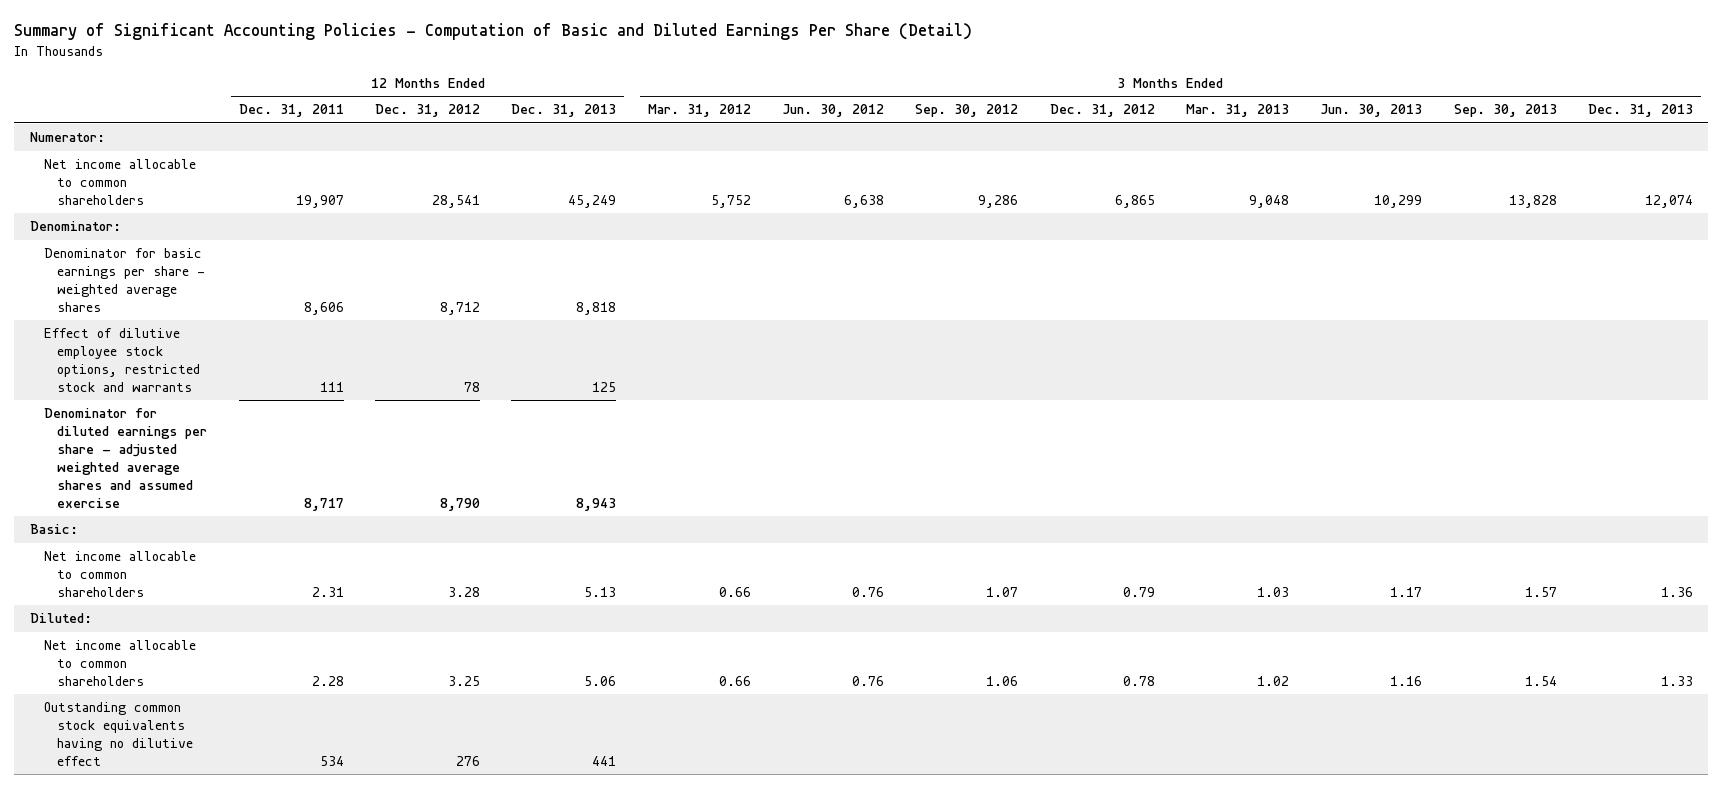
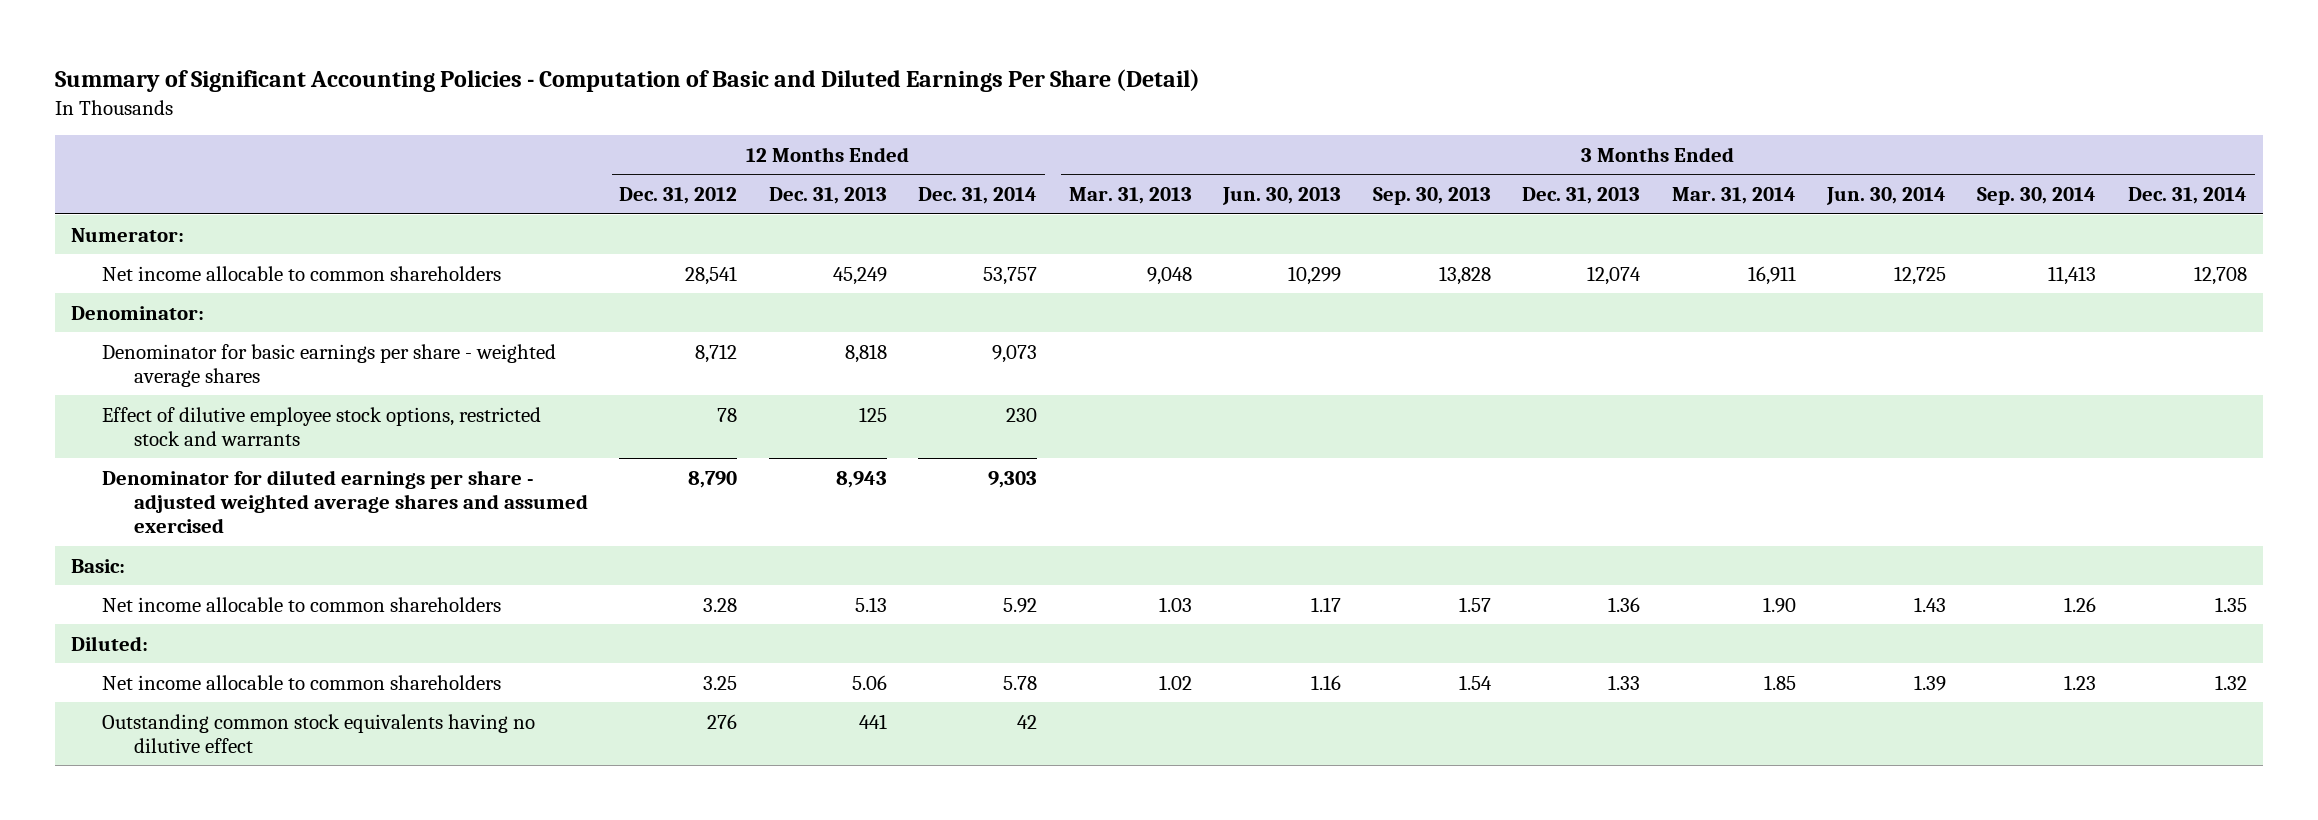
[238,104,344,118] Dec. 31, 2011 -> none
[647,104,751,118] Mar. 31, 2012 -> none
[781,104,884,118] Jun. 30, 2012 -> none
[915,104,1019,118] Sep. 30, 2012 -> none
[1049,104,1155,118] Dec. 31, 2012 -> none
none -> [918,187,1038,205] Dec. 31, 2014
none -> [1671,187,1796,205] Mar. 31, 2014
none -> [1825,187,1946,206] Jun. 30, 2014
none -> [1977,187,2097,206] Sep. 30, 2014
none -> [2127,187,2247,205] Dec. 31, 2014
[43,408,208,508] Denominator for diluted earnings per share - adjusted weighted average shares and assumed exercise -> [102,469,588,534] Denominator for diluted earnings per share - adjusted weighted average shares and assumed exercised

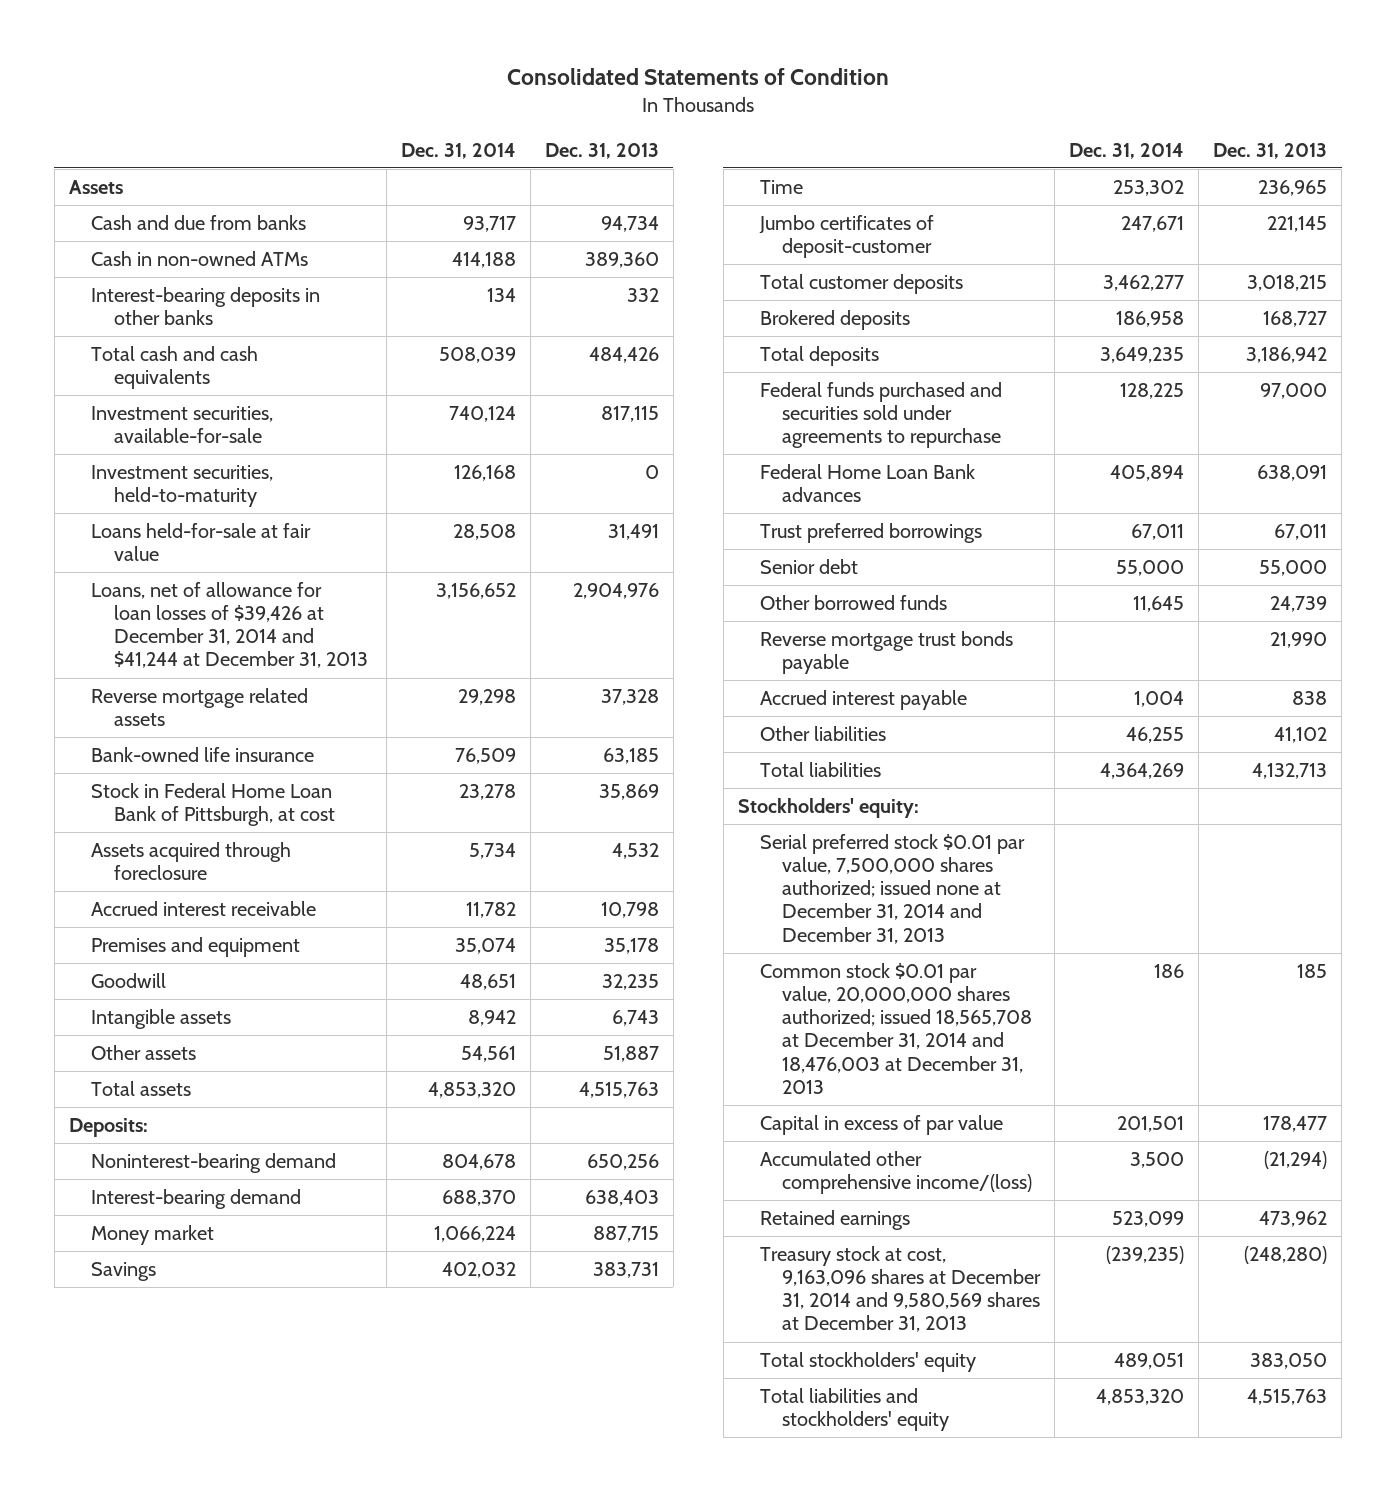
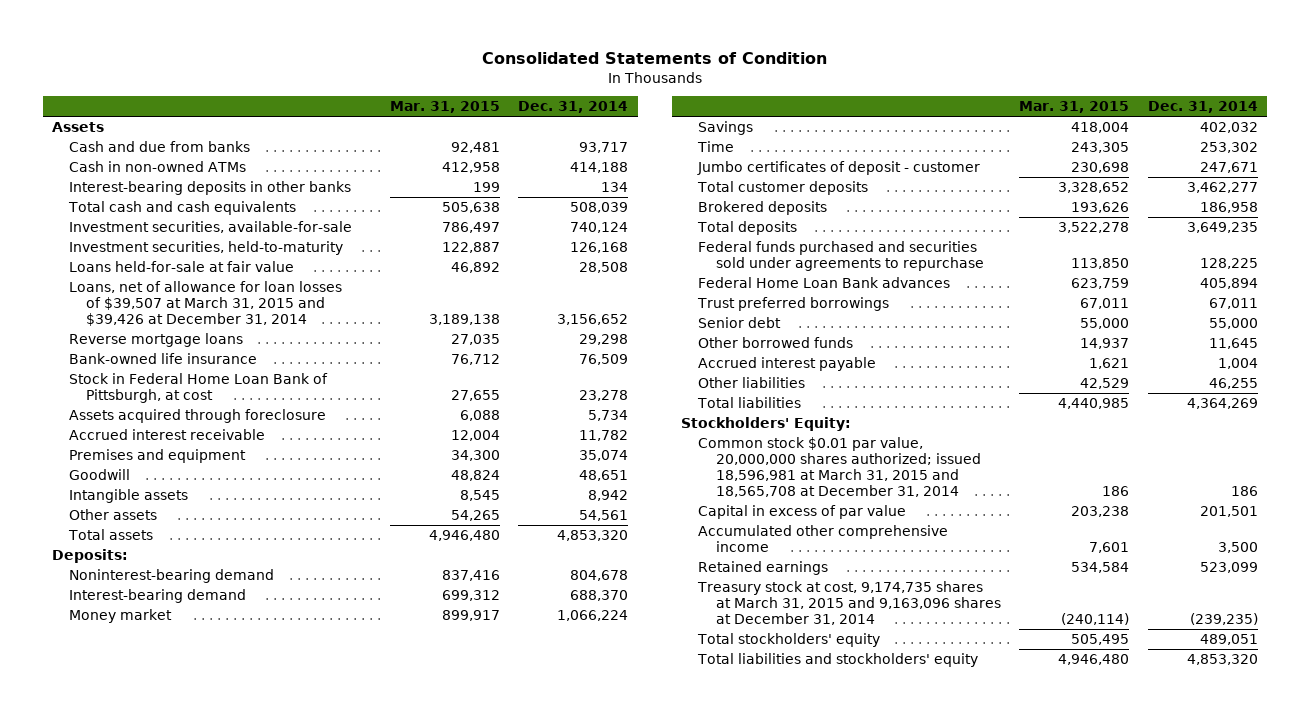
[544,142,659,159] Dec. 31, 2013 -> none
none -> [389,101,500,114] Mar. 31, 2015
[91,581,368,669] Loans, net of allowance for loan losses of $39,426 at December 31, 2014 and $41,244 at December 31, 2013 -> [69,281,343,326] Loans, net of allowance for loan losses of $39,507 at March 31, 2015 and $39,426 at December 31, 2014
[91,687,309,727] Reverse mortgage related assets -> [69,333,244,348] Reverse mortgage loans
[758,214,934,259] Jumbo certificates of deposit-customer -> [697,161,981,176] Jumbo certificates of deposit - customer
[759,630,1013,675] Reverse mortgage trust bonds payable -> none
[759,833,1025,944] Serial preferred stock $0.01 par value, 7,500,000 shares authorized; issued none at December 31, 2014 and December 31, 2013 -> none
[737,797,919,818] Stockholders' equity: -> [681,417,852,432] Stockholders' Equity:
[759,962,1033,1094] Common stock $0.01 par value, 20,000,000 shares authorized; issued 18,565,708 at December 31, 2014 and 18,476,003 at December 31, 2013 -> [698,437,981,497] Common stock $0.01 par value, 20,000,000 shares authorized; issued 18,596,981 at March 31, 2015 and 18,565,708 at December 31, 2014
[759,1150,1033,1195] Accumulated other comprehensive income/(loss) -> [698,525,949,553] Accumulated other comprehensive income
[759,1245,1042,1333] Treasury stock at cost, 9,163,096 shares at December 31, 2014 and 9,580,569 shares at December 31, 2013 -> [697,581,1001,625] Treasury stock at cost, 9,174,735 shares at March 31, 2015 and 9,163,096 shares at December 31, 2014

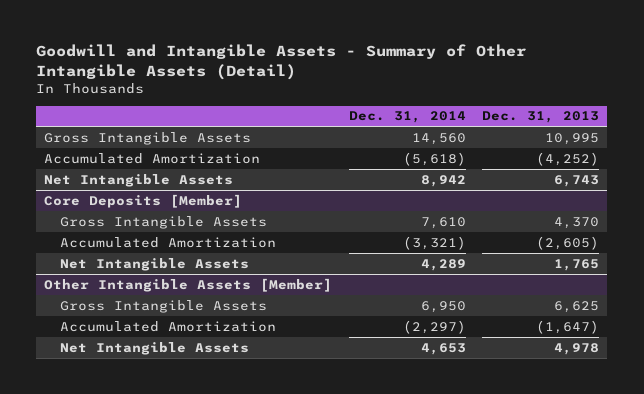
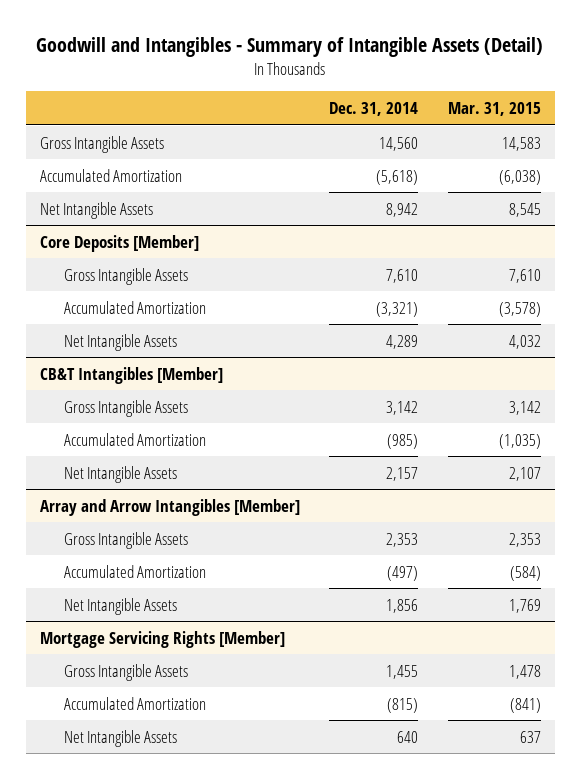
[36,43,527,80] Goodwill and Intangible Assets - Summary of Other Intangible Assets (Detail) -> [36,36,544,57] Goodwill and Intangibles - Summary of Intangible Assets (Detail)
[482,111,600,124] Dec. 31, 2013 -> none
none -> [447,102,541,117] Mar. 31, 2015
[44,277,333,292] Other Intangible Assets [Member] -> none
none -> [40,366,224,384] CB&T Intangibles [Member]
[420,300,466,313] 6,950 -> [386,400,419,415] 3,142
[402,319,466,334] (2,297) -> [387,433,419,449] (985)
[420,342,466,355] 4,653 -> [386,466,419,481] 2,157
none -> [40,498,301,516] Array and Arrow Intangibles [Member]
none -> [64,531,189,549] Gross Intangible Assets
none -> [64,564,207,578] Accumulated Amortization
none -> [64,597,178,615] Net Intangible Assets
none -> [40,630,286,648] Mortgage Servicing Rights [Member]
none -> [64,663,189,681] Gross Intangible Assets
none -> [64,696,207,710] Accumulated Amortization
none -> [64,729,178,747] Net Intangible Assets

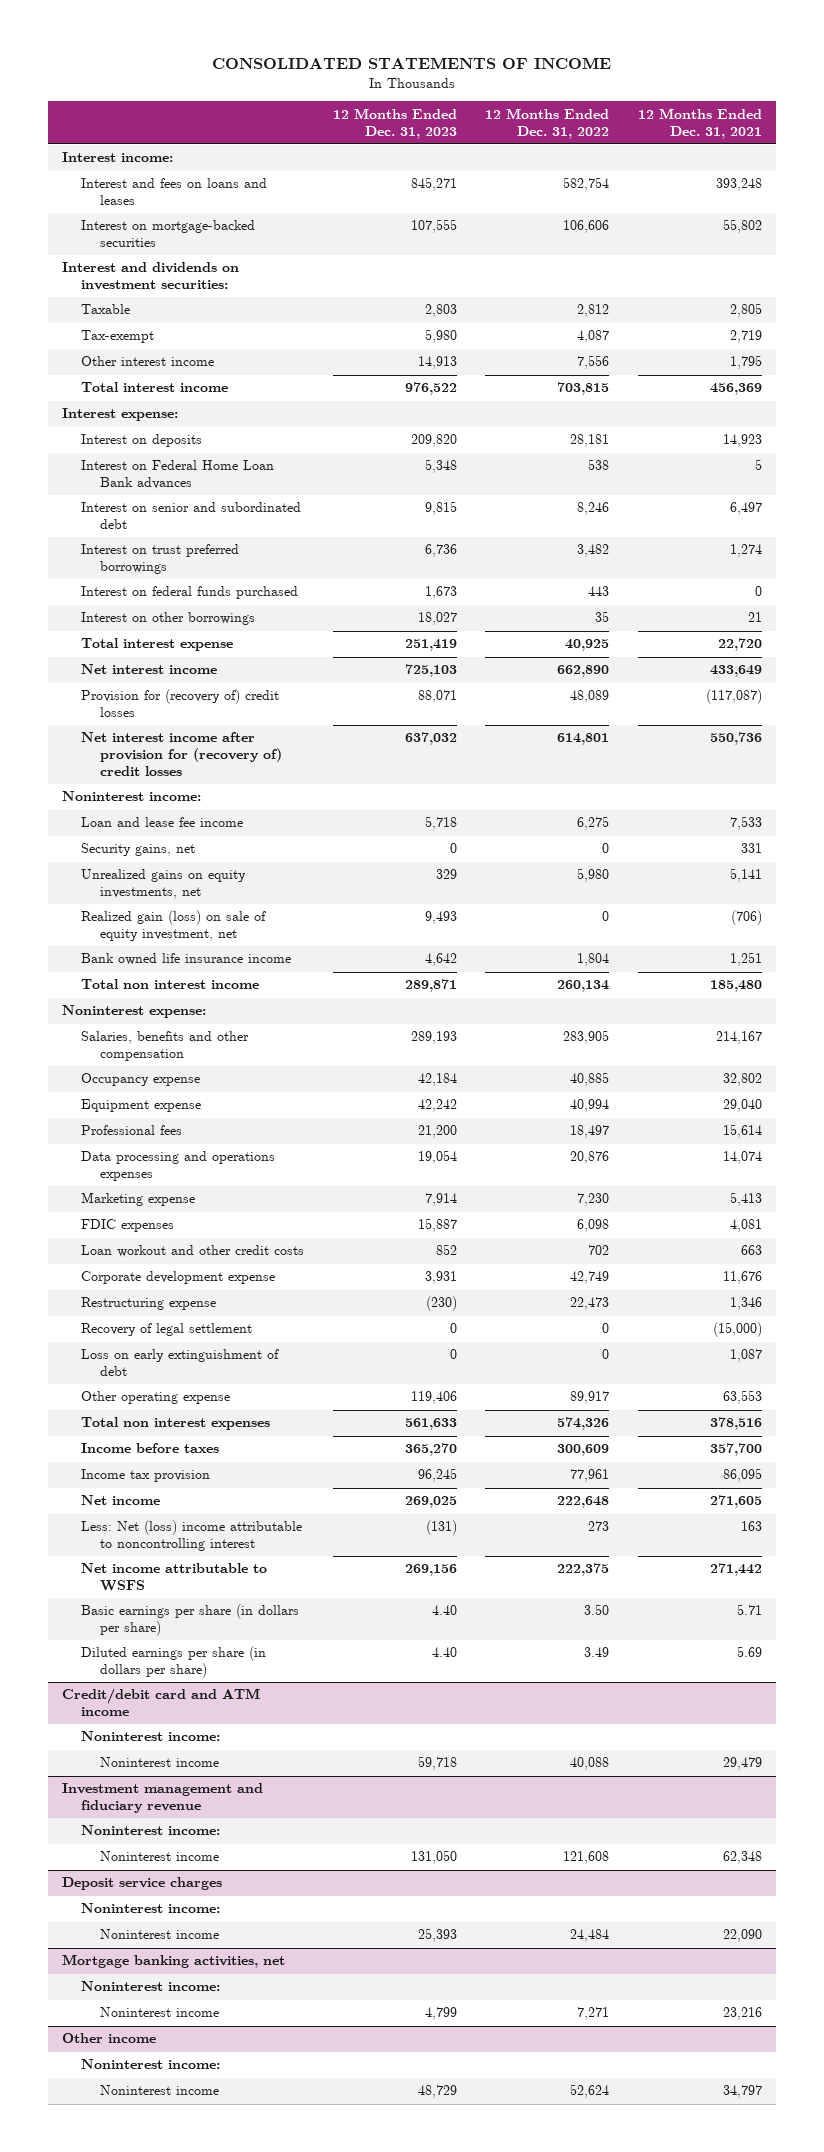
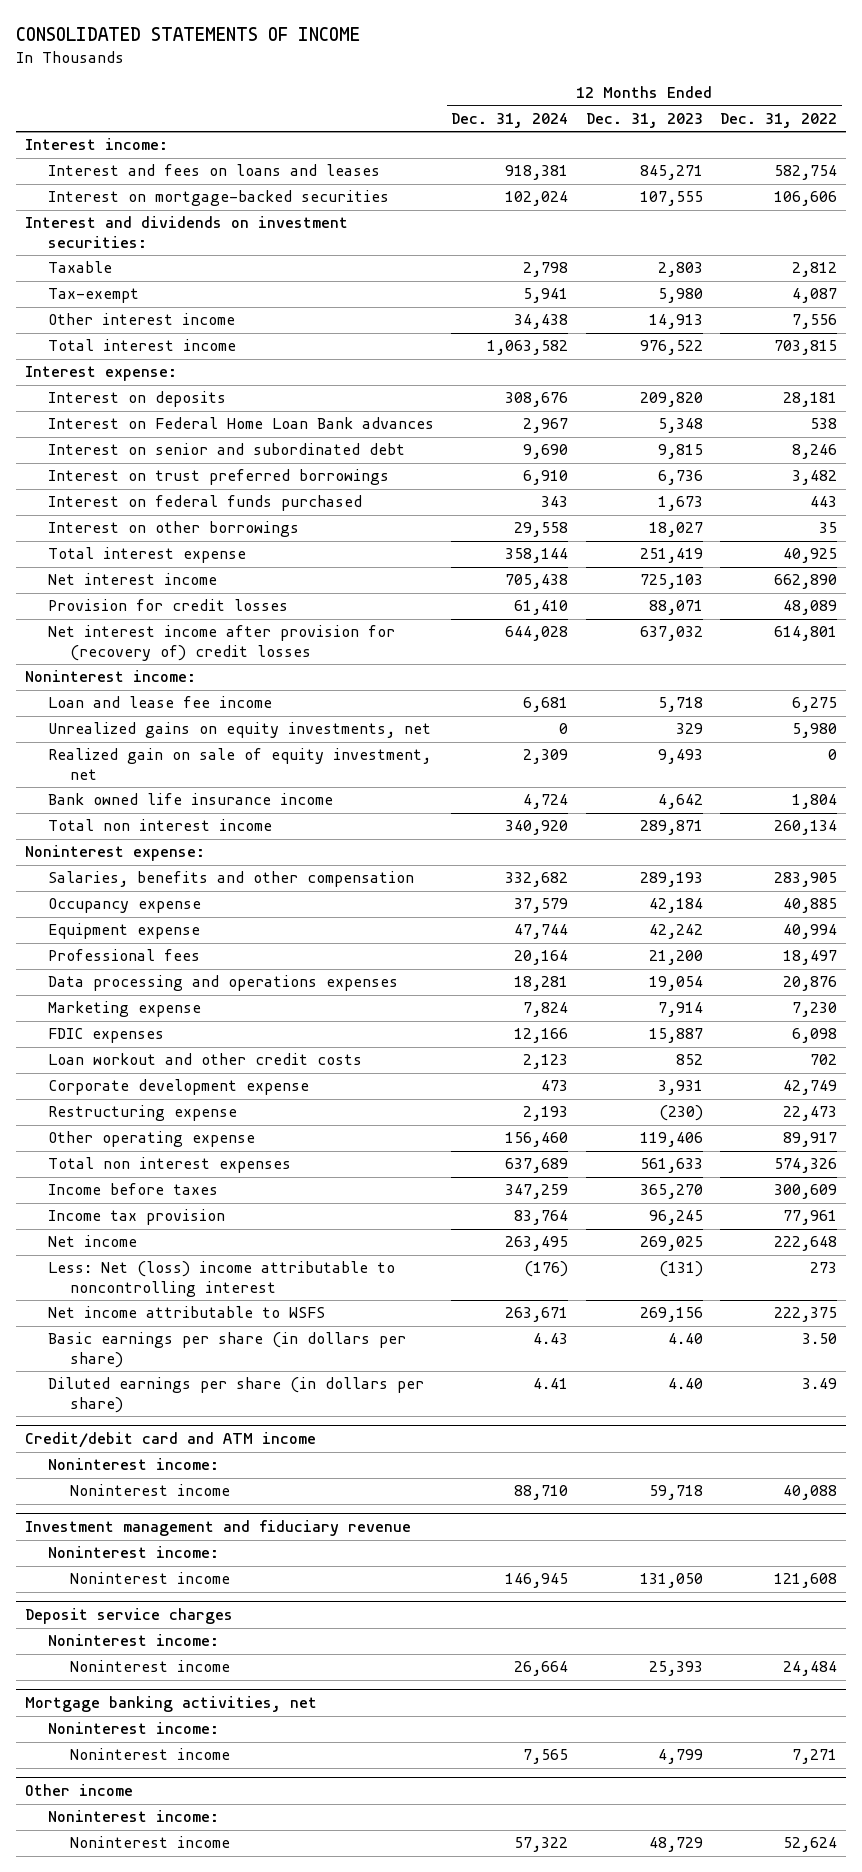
[637,107,762,139] 12 Months Ended Dec. 31, 2021 -> none
none -> [451,112,569,128] Dec. 31, 2024
[81,689,280,718] Provision for (recovery of) credit losses -> [47,599,288,612] Provision for credit losses
[81,843,196,857] Security gains, net -> none
[81,910,267,942] Realized gain (loss) on sale of equity investment, net -> [47,748,431,780] Realized gain on sale of equity investment, net
[81,1323,253,1337] Recovery of legal settlement -> none
[81,1349,280,1377] Loss on early extinguishment of debt -> none

